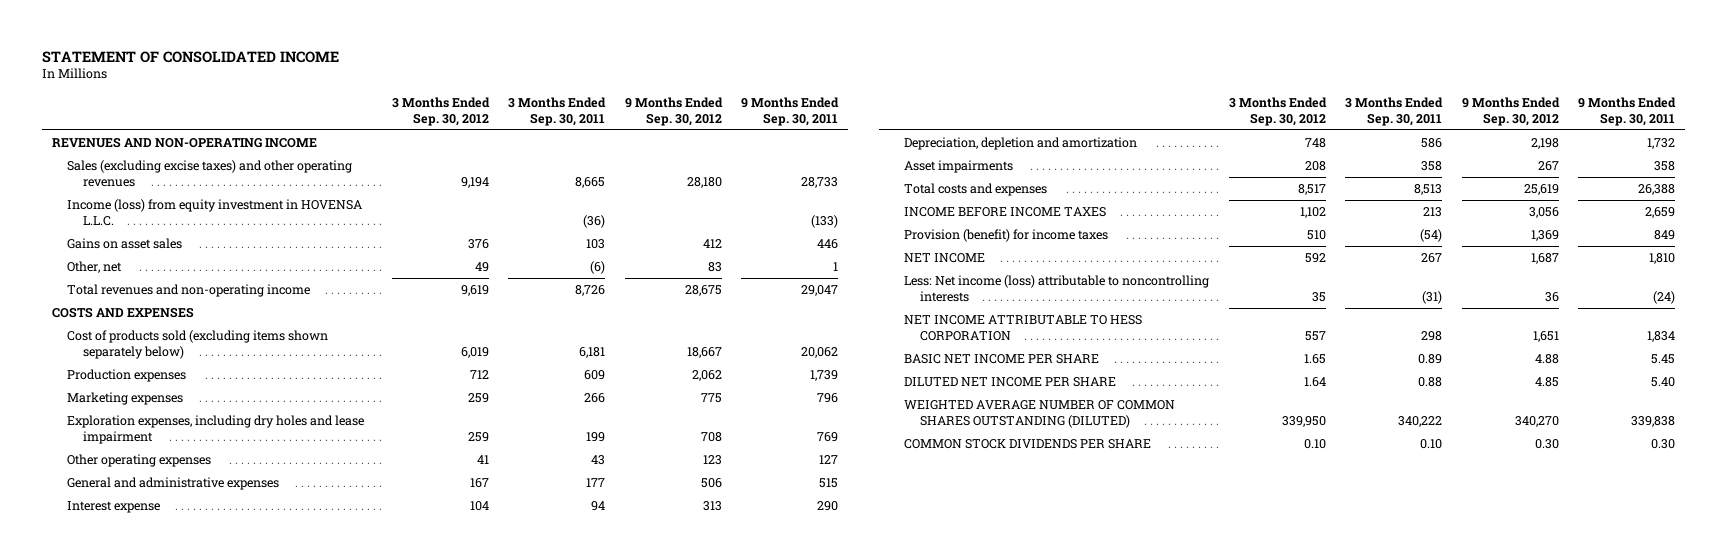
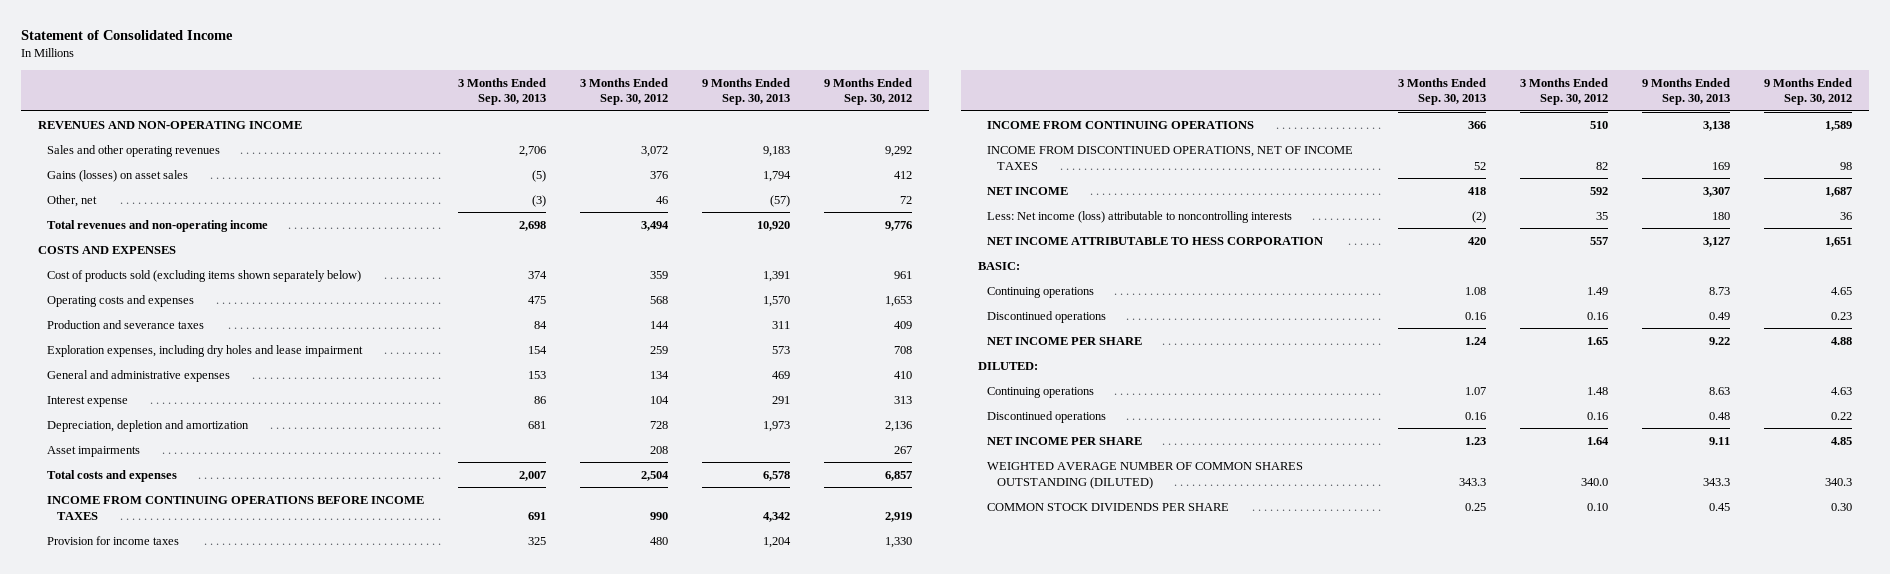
[42,50,340,63] STATEMENT OF CONSOLIDATED INCOME -> [20,30,233,41] Statement of Consolidated Income
[508,96,607,126] 3 Months Ended Sep. 30, 2011 -> none
[741,96,840,126] 9 Months Ended Sep. 30, 2011 -> none
none -> [458,77,547,106] 3 Months Ended Sep. 30, 2013
none -> [702,77,791,106] 9 Months Ended Sep. 30, 2013
[67,198,363,226] Income (loss) from equity investment in HOVENSA L.L.C. -> none
[67,159,353,187] Sales (excluding excise taxes) and other operating revenues -> [47,144,221,157] Sales and other operating revenues
[460,176,489,188] 9,194 -> [641,145,669,157] 3,072
[686,176,722,188] 28,180 -> [885,145,913,157] 9,292
[67,237,183,249] Gains on asset sales -> [47,169,189,182] Gains (losses) on asset sales
[474,261,489,272] 49 -> [656,195,669,204] 46
[707,261,722,272] 83 -> [900,195,913,204] 72
[460,284,489,296] 9,619 -> [641,220,670,231] 3,494
[684,284,722,296] 28,675 -> [885,220,913,231] 9,776
[67,368,187,382] Production expenses -> none
[67,391,184,405] Marketing expenses -> none
[460,346,489,358] 6,019 -> [650,270,669,279] 359
[686,346,722,358] 18,667 -> [894,270,913,279] 961
none -> [47,294,195,307] Operating costs and expenses
none -> [47,319,205,329] Production and severance taxes
[67,453,212,467] Other operating expenses -> none
[469,477,489,488] 167 -> [650,370,670,379] 134
[700,477,722,488] 506 -> [894,370,913,379] 410
[1304,137,1326,148] 748 -> [650,420,669,429] 728
[1530,137,1559,149] 2,198 -> [885,420,913,432] 2,136
[1297,183,1326,195] 8,517 -> [641,470,670,481] 2,504
[1523,183,1559,195] 25,619 -> [885,470,913,481] 6,857
[904,206,1107,217] INCOME BEFORE INCOME TAXES -> [47,495,425,520] INCOME FROM CONTINUING OPERATIONS BEFORE INCOME TAXES
[1299,206,1326,218] 1,102 -> [650,511,669,520] 990
[1528,206,1559,218] 3,056 -> [885,511,913,522] 2,919
[904,228,1109,242] Provision (benefit) for income taxes -> [47,535,180,545] Provision for income taxes
[1306,229,1326,240] 510 -> [650,536,669,545] 480
[1530,229,1559,241] 1,369 -> [885,536,913,548] 1,330
none -> [987,120,1255,129] INCOME FROM CONTINUING OPERATIONS
none -> [987,145,1354,170] INCOME FROM DISCONTINUED OPERATIONS, NET OF INCOME TAXES
none -> [977,261,1020,270] BASIC:
none -> [987,286,1095,298] Continuing operations
none -> [987,310,1107,323] Discontinued operations
[904,353,1100,364] BASIC NET INCOME PER SHARE -> [987,336,1143,345] NET INCOME PER SHARE
none -> [977,361,1038,370] DILUTED:
none -> [987,386,1095,398] Continuing operations
none -> [987,410,1107,423] Discontinued operations
[904,376,1117,387] DILUTED NET INCOME PER SHARE -> [987,436,1143,445] NET INCOME PER SHARE
[1281,415,1326,427] 339,950 -> [1581,477,1609,486] 340.0
[1514,415,1559,427] 340,270 -> [1825,477,1853,486] 340.3

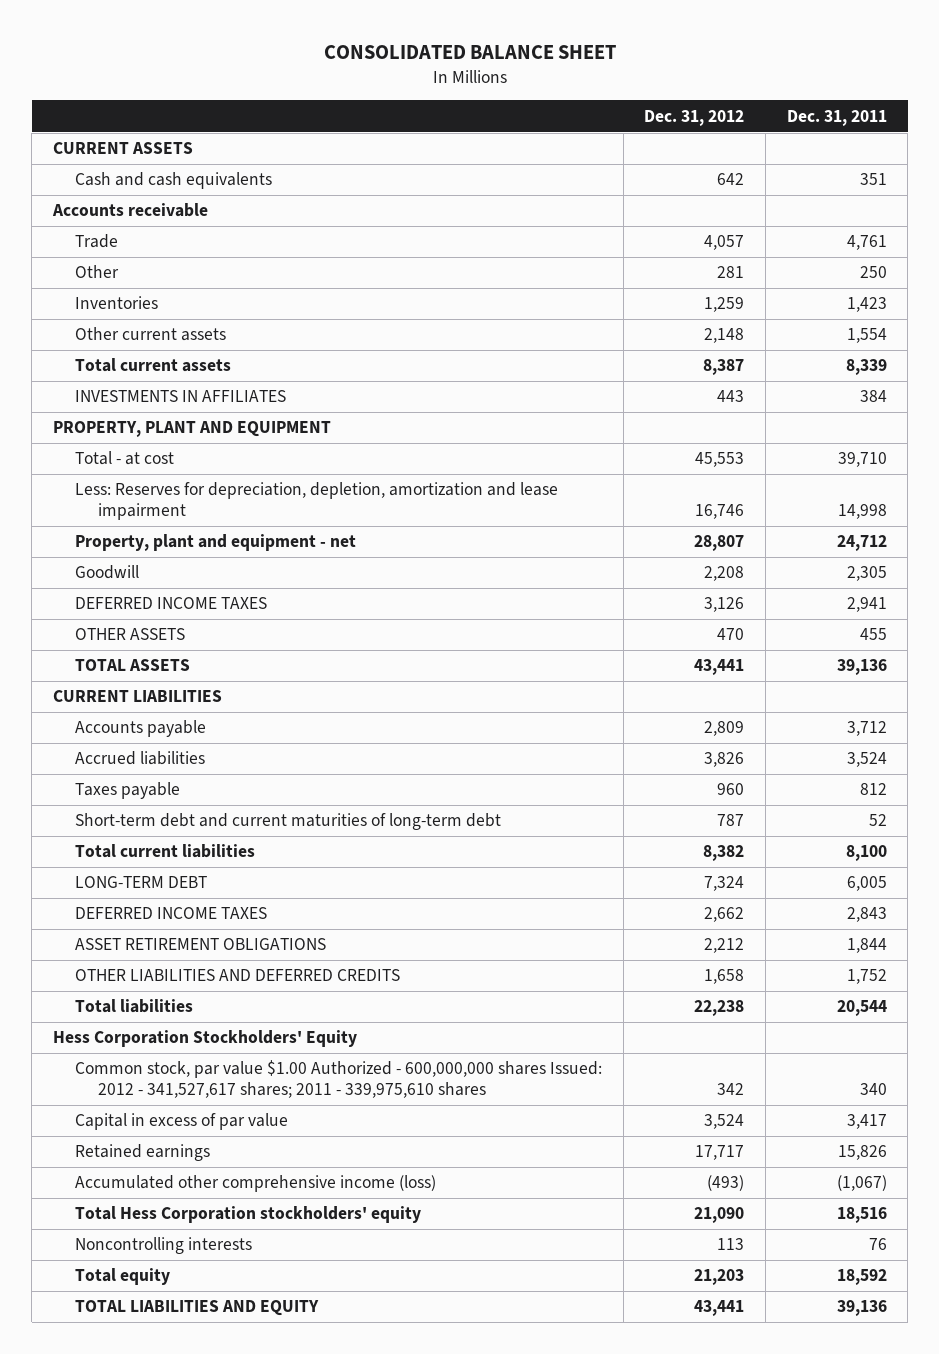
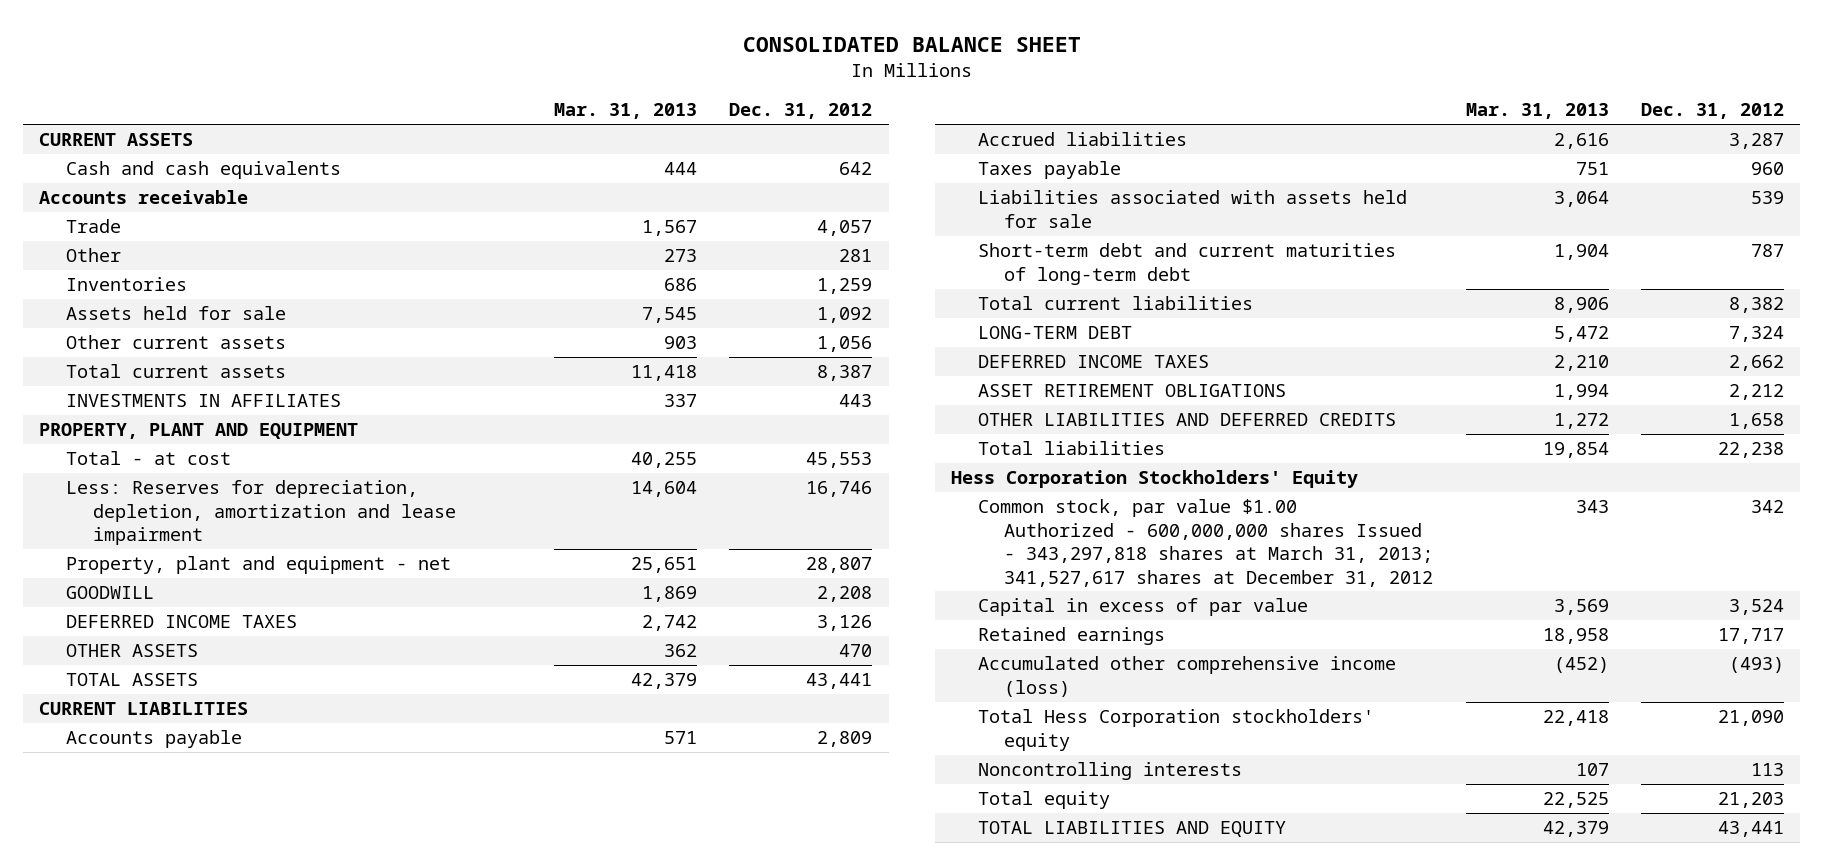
[786,109,887,126] Dec. 31, 2011 -> none
none -> [554,103,698,120] Mar. 31, 2013
none -> [66,306,287,321] Assets held for sale
[704,328,745,344] 2,148 -> [817,336,873,353] 1,056
[75,565,140,580] Goodwill -> [66,586,155,600] GOODWILL
[704,752,745,768] 3,826 -> [1728,133,1784,150] 3,287
none -> [977,190,1407,228] Liabilities associated with assets held for sale
[75,1060,603,1098] Common stock, par value $1.00 Authorized - 600,000,000 shares Issued: 2012 - 341,527,617 shares; 2011 - 339,975,610 shares -> [977,499,1434,587] Common stock, par value $1.00 Authorized - 600,000,000 shares Issued - 343,297,818 shares at March 31, 2013; 341,527,617 shares at December 31, 2012

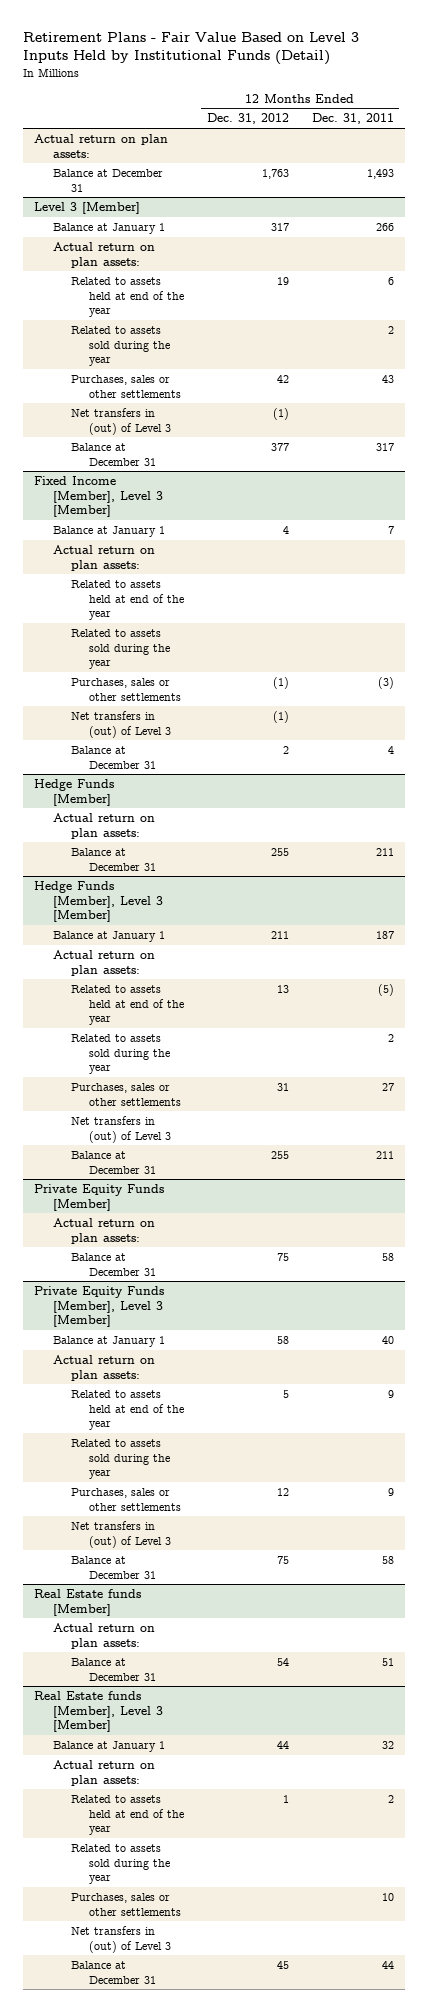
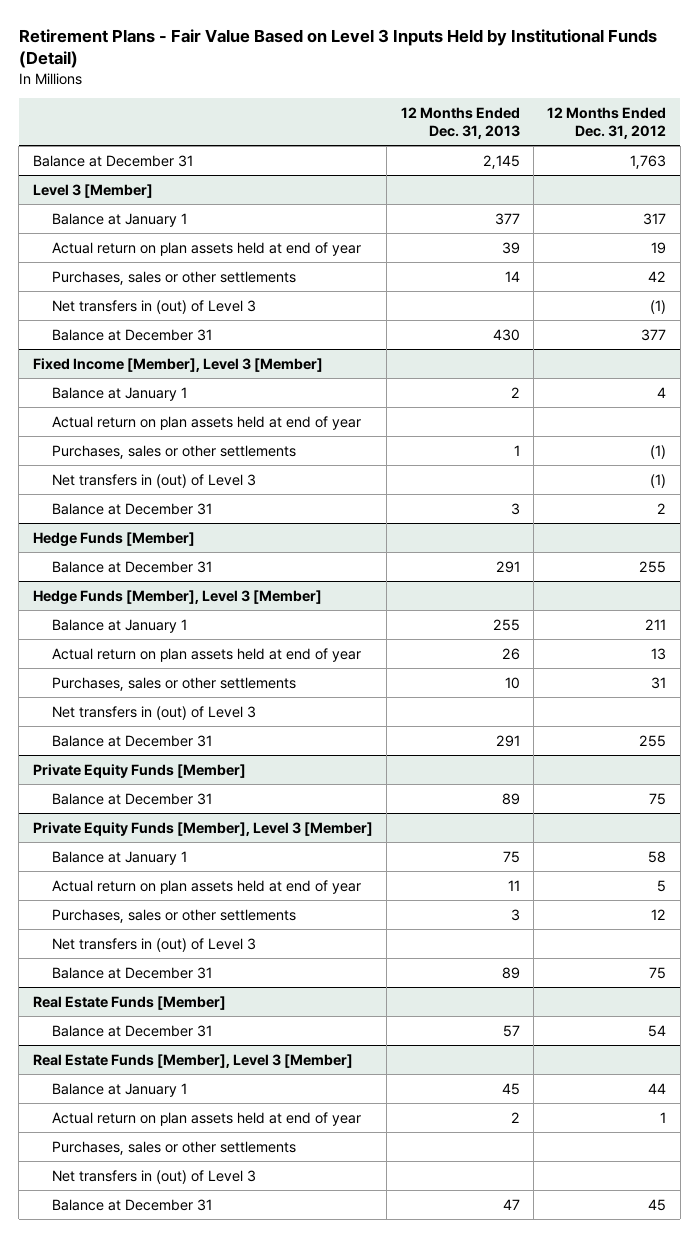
[311,113,394,125] Dec. 31, 2011 -> none
none -> [400,107,520,140] 12 Months Ended Dec. 31, 2013
[34,134,169,158] Actual return on plan assets: -> none
[52,242,155,268] Actual return on plan assets: -> none
[70,326,171,367] Related to assets sold during the year -> none
[70,277,185,318] Related to assets held at end of the year -> [51,241,361,256] Actual return on plan assets held at end of year
[52,545,155,571] Actual return on plan assets: -> none
[70,629,171,670] Related to assets sold during the year -> none
[70,580,185,621] Related to assets held at end of the year -> [51,415,361,430] Actual return on plan assets held at end of year
[52,813,155,839] Actual return on plan assets: -> none
[52,950,155,976] Actual return on plan assets: -> none
[70,1034,171,1075] Related to assets sold during the year -> none
[70,985,185,1026] Related to assets held at end of the year -> [51,647,361,662] Actual return on plan assets held at end of year
[52,1218,155,1244] Actual return on plan assets: -> none
[52,1355,155,1381] Actual return on plan assets: -> none
[70,1439,171,1480] Related to assets sold during the year -> none
[70,1390,185,1431] Related to assets held at end of the year -> [51,879,361,894] Actual return on plan assets held at end of year
[52,1623,155,1649] Actual return on plan assets: -> none
[34,1589,142,1616] Real Estate funds [Member] -> [32,995,226,1010] Real Estate Funds [Member]
[34,1691,163,1733] Real Estate funds [Member], Level 3 [Member] -> [32,1053,353,1068] Real Estate Funds [Member], Level 3 [Member]
[52,1760,155,1786] Actual return on plan assets: -> none
[70,1844,171,1885] Related to assets sold during the year -> none
[70,1795,185,1836] Related to assets held at end of the year -> [51,1111,361,1126] Actual return on plan assets held at end of year

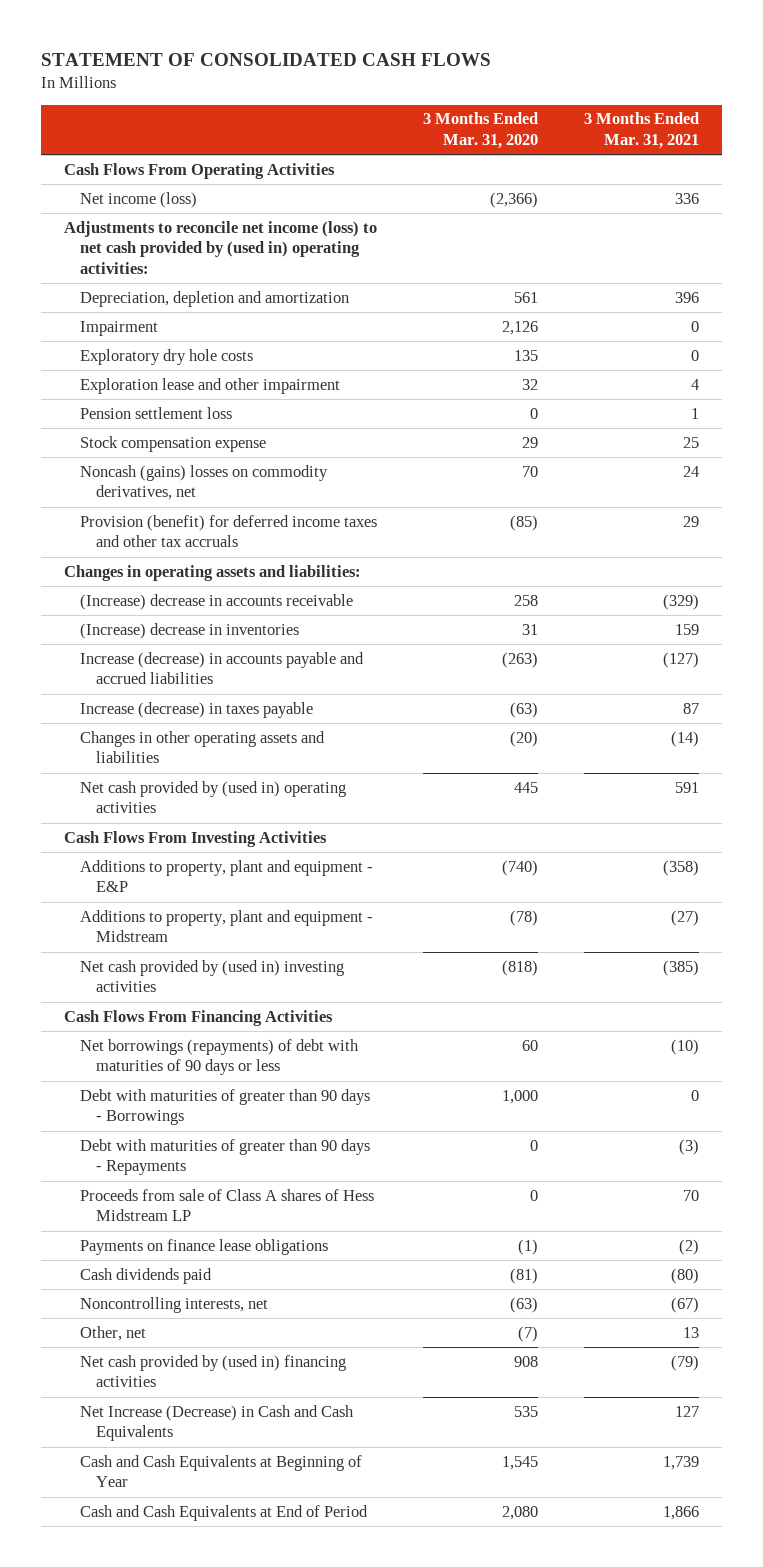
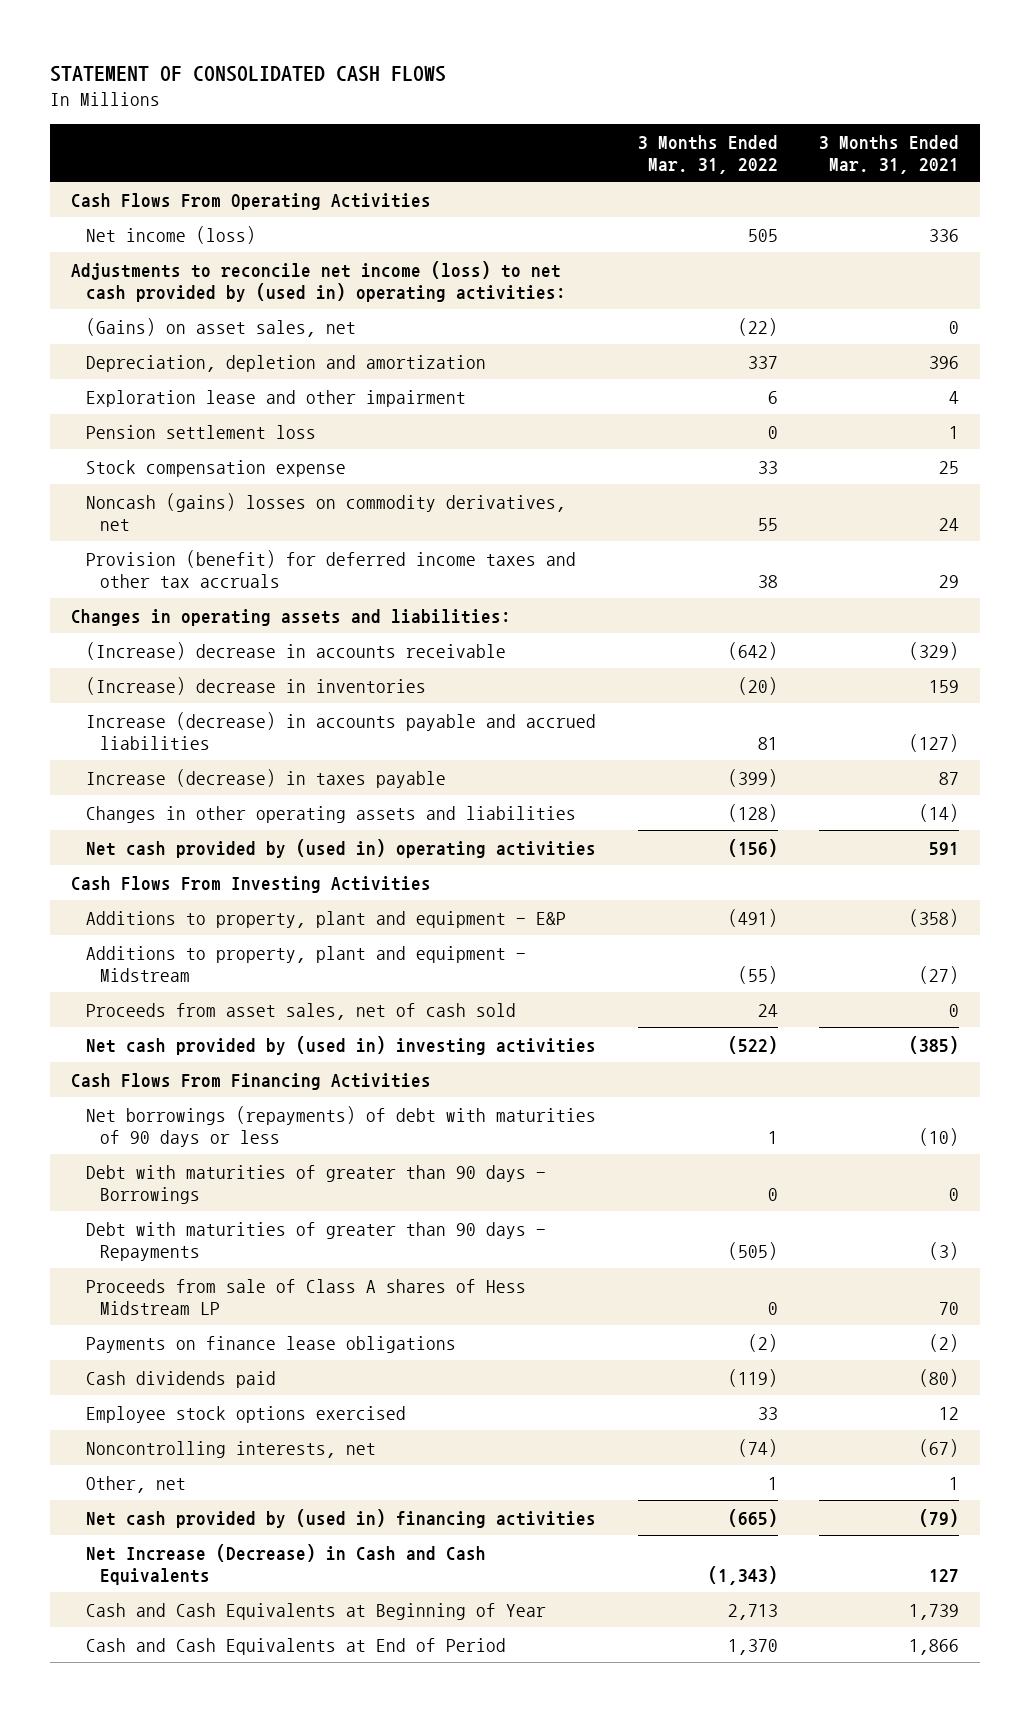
[423,112,539,149] 3 Months Ended Mar. 31, 2020 -> none
none -> [637,134,778,174] 3 Months Ended Mar. 31, 2022
none -> [85,317,356,337] (Gains) on asset sales, net
[79,320,158,336] Impairment -> none
[79,348,253,365] Exploratory dry hole costs -> none
none -> [85,1002,516,1020] Proceeds from asset sales, net of cash sold
none -> [85,1405,406,1423] Employee stock options exercised
[683,1326,700,1338] 13 -> [949,1476,960,1490] 1

